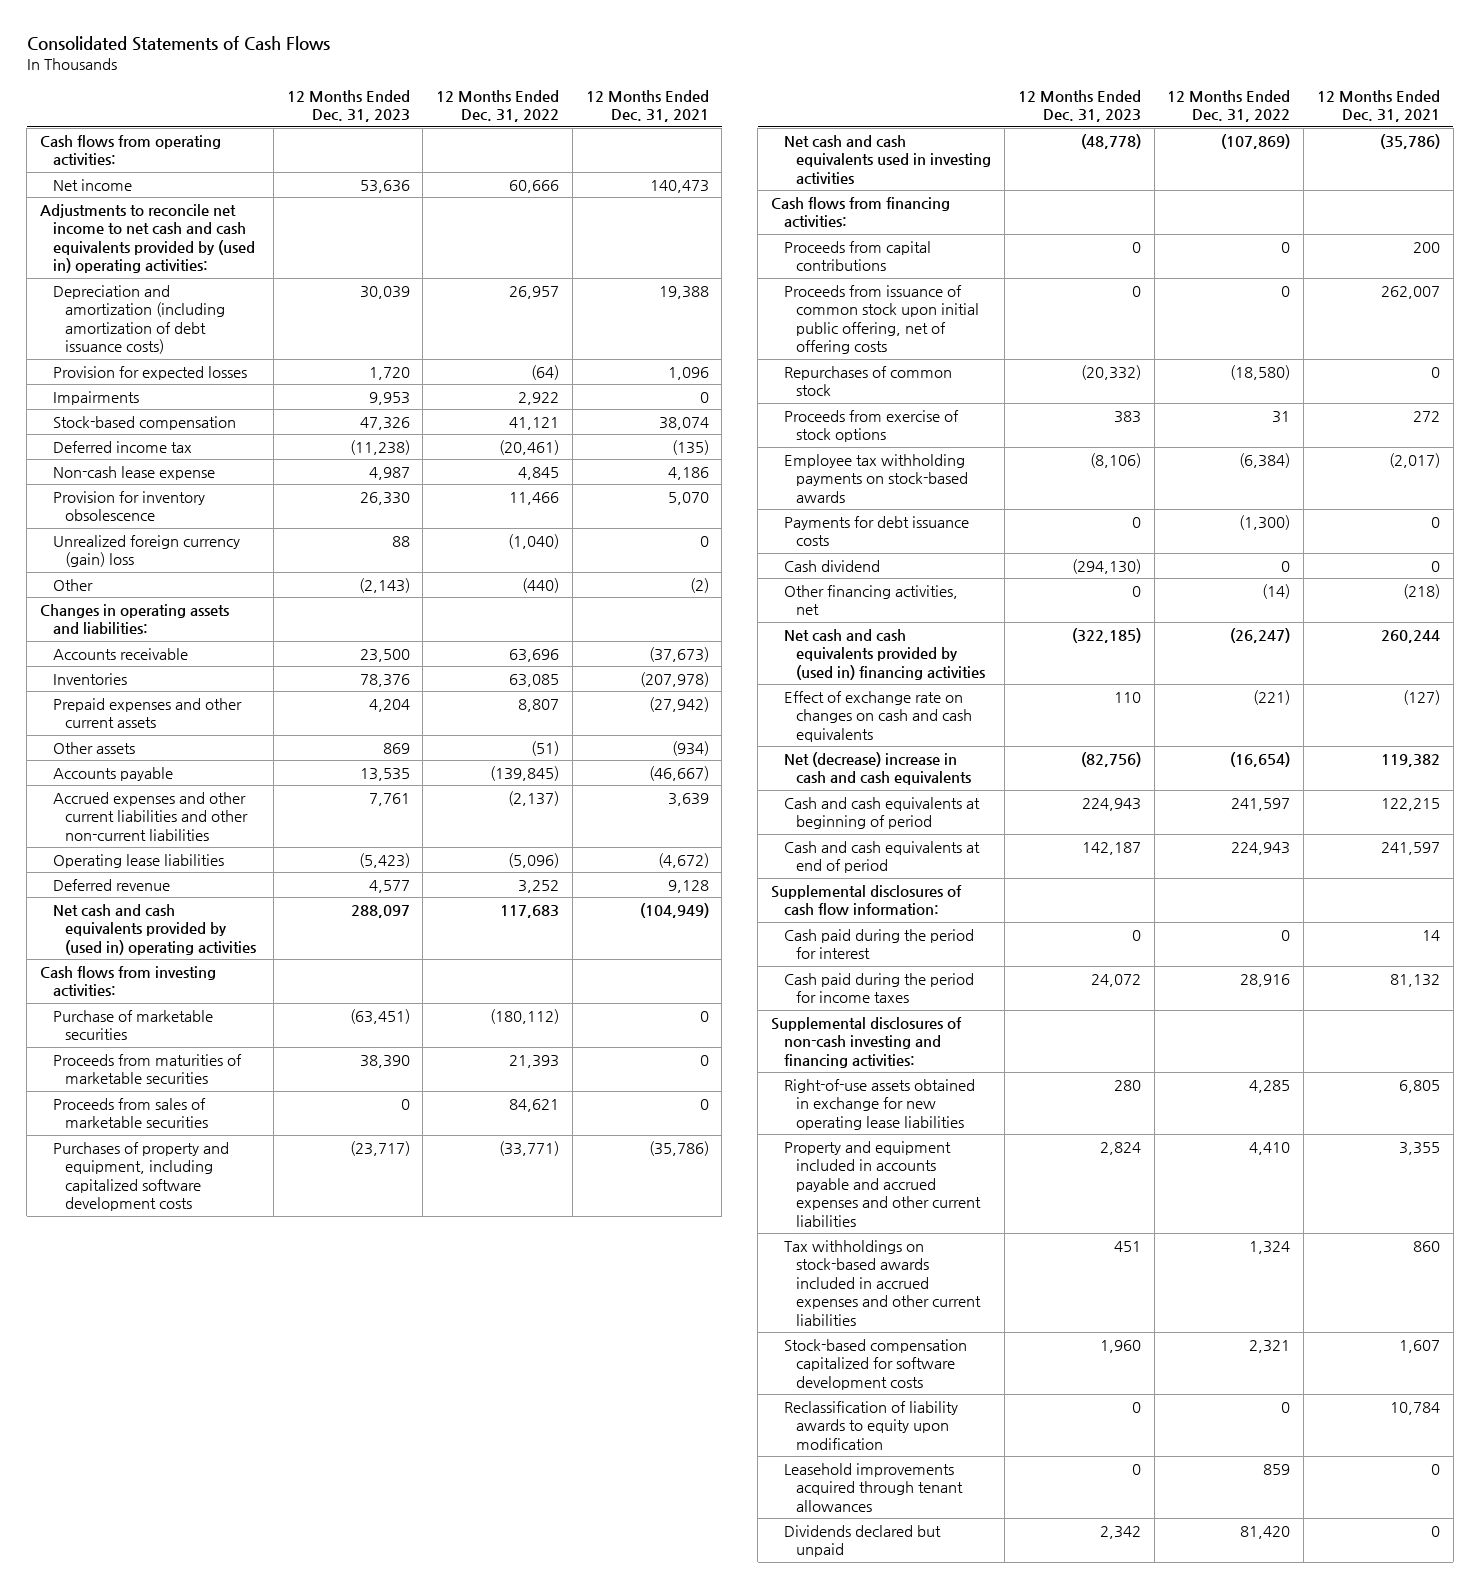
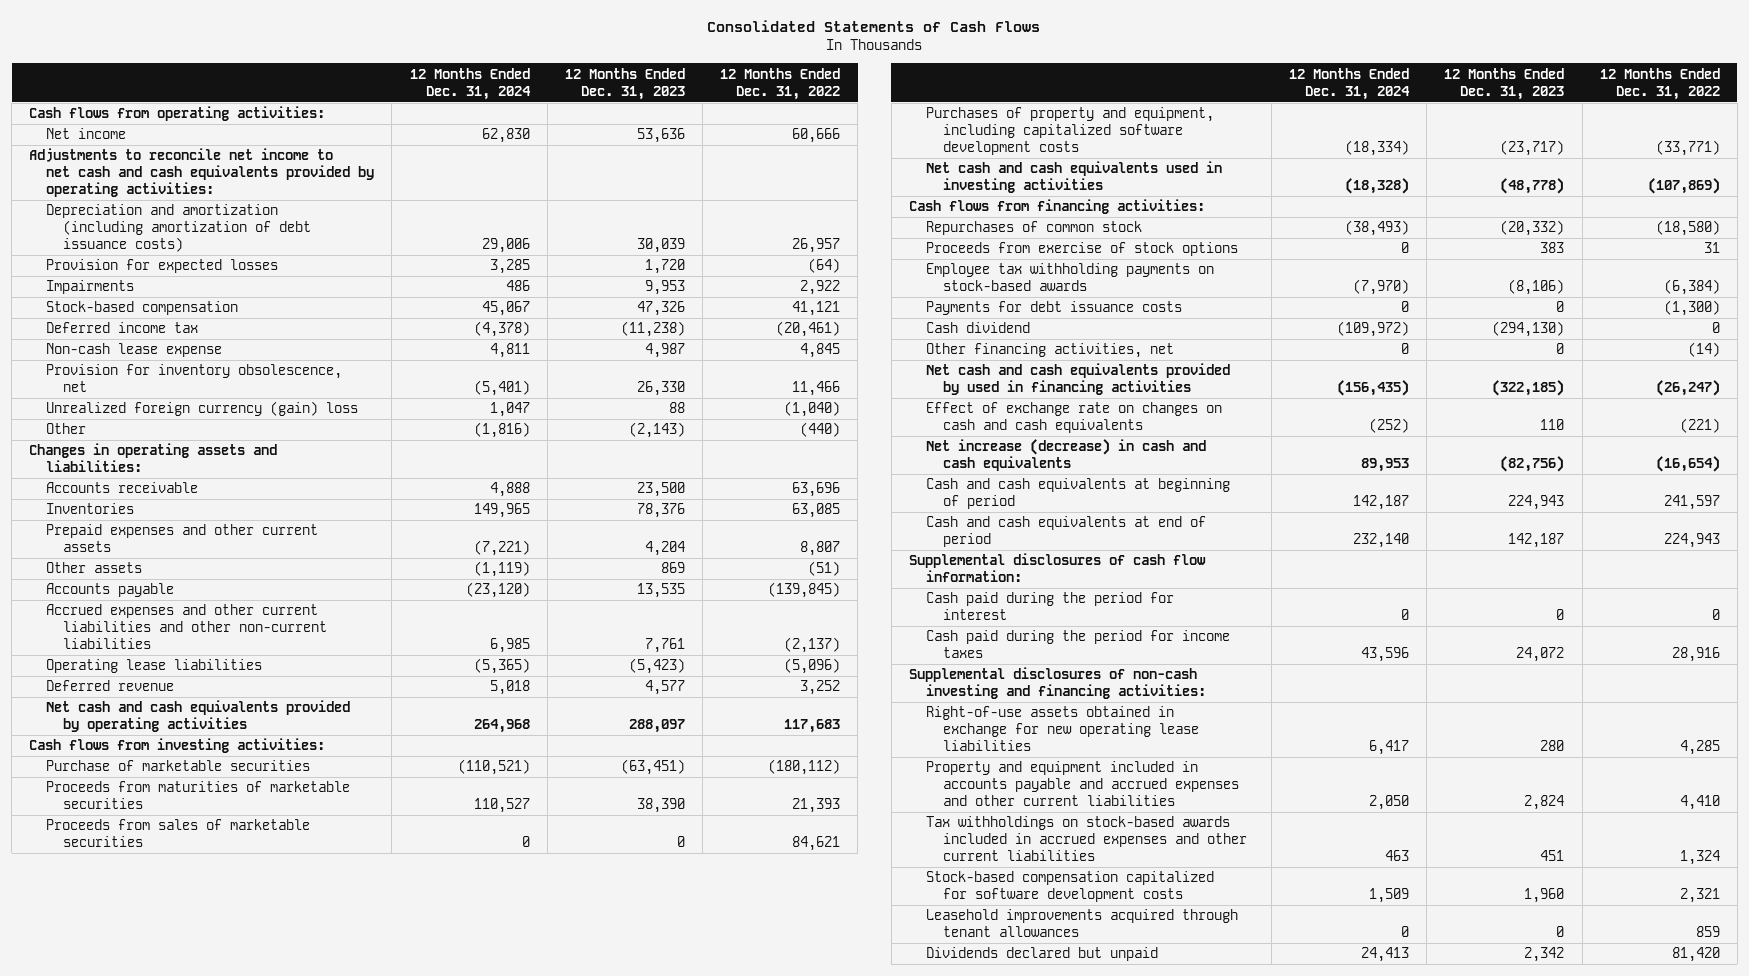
[585,89,709,123] 12 Months Ended Dec. 31, 2021 -> none
none -> [409,67,531,100] 12 Months Ended Dec. 31, 2024
[40,203,255,274] Adjustments to reconcile net income to net cash and cash equivalents provided by (used in) operating activities: -> [29,148,375,198] Adjustments to reconcile net income to net cash and cash equivalents provided by operating activities:
[52,490,205,522] Provision for inventory obsolescence -> [46,364,343,393] Provision for inventory obsolescence, net
[52,903,257,955] Net cash and cash equivalents provided by (used in) operating activities -> [46,700,351,733] Net cash and cash equivalents provided by operating activities
[783,240,931,272] Proceeds from capital contributions -> none
[783,284,980,355] Proceeds from issuance of common stock upon initial public offering, net of offering costs -> none
[783,628,986,680] Net cash and cash equivalents provided by (used in) financing activities -> [925,363,1230,396] Net cash and cash equivalents provided by used in financing activities
[783,751,972,786] Net (decrease) increase in cash and cash equivalents -> [925,439,1206,472] Net increase (decrease) in cash and cash equivalents
[783,1400,958,1450] Reclassification of liability awards to equity upon modification -> none

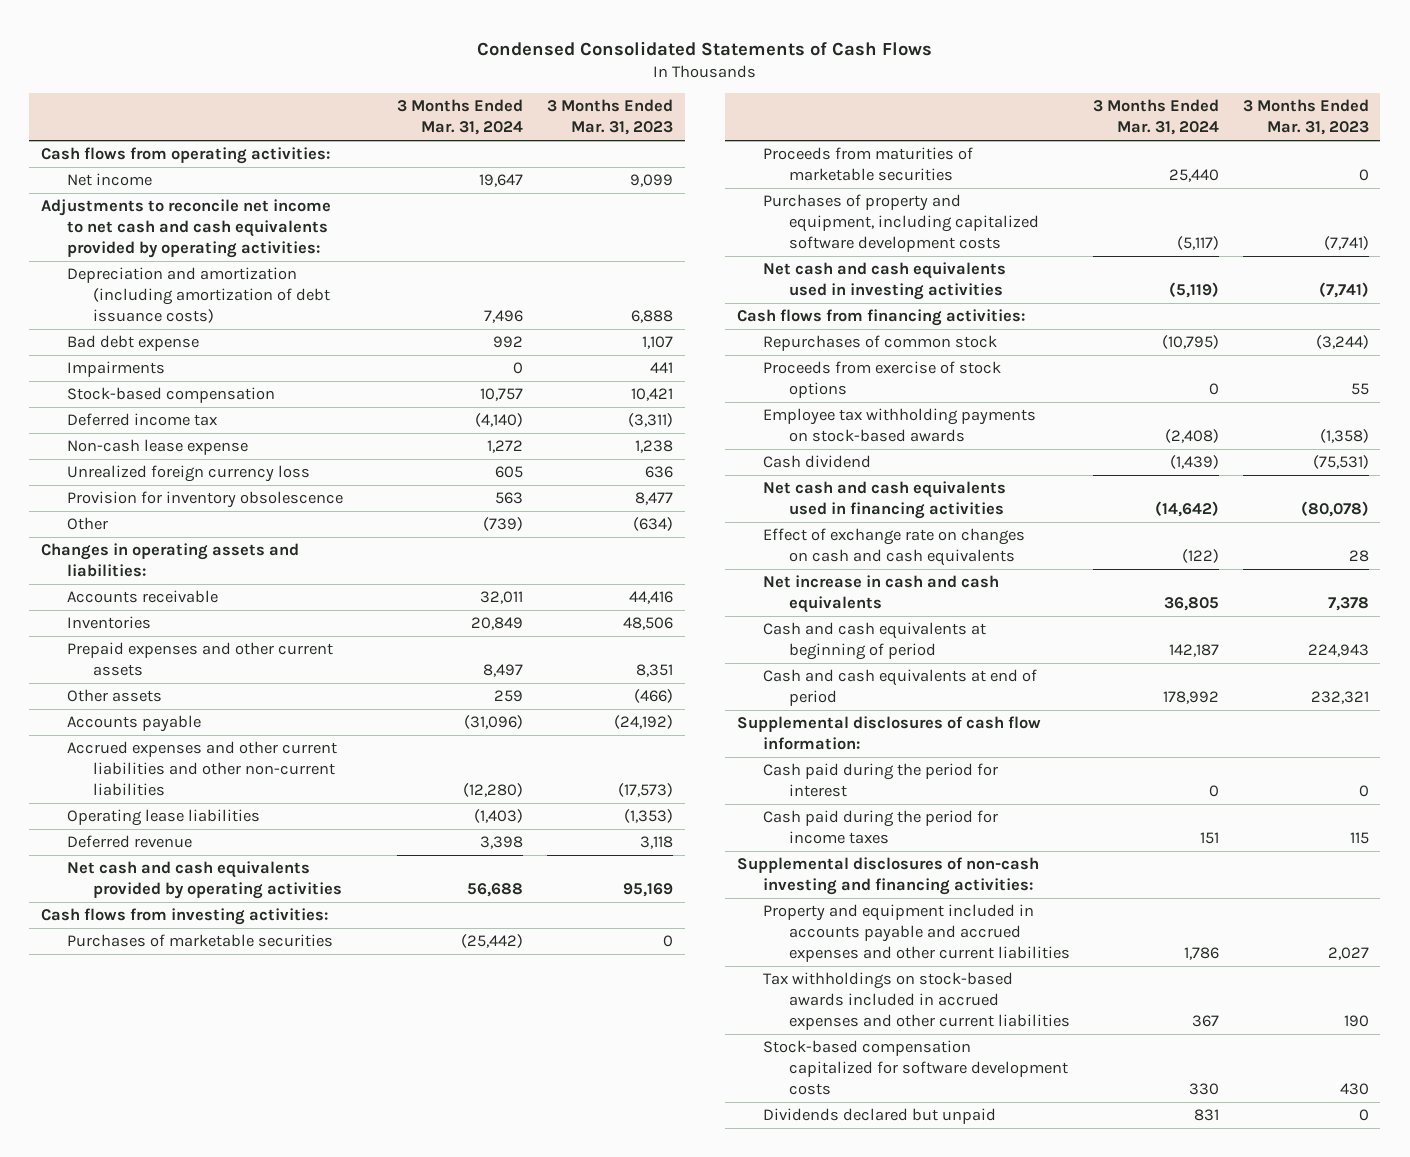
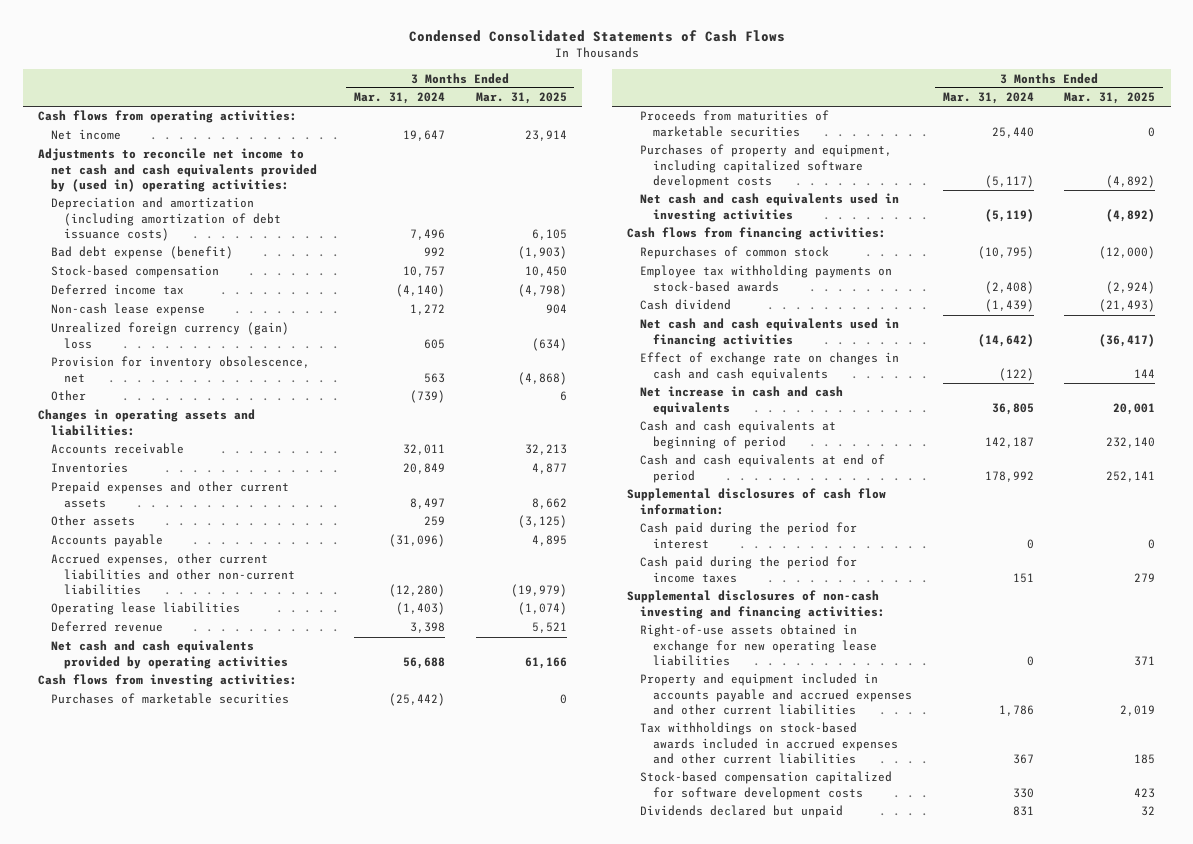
[546,99,673,136] 3 Months Ended Mar. 31, 2023 -> none
none -> [475,92,567,105] Mar. 31, 2025
[41,199,332,259] Adjustments to reconcile net income to net cash and cash equivalents provided by operating activities: -> [37,148,318,193] Adjustments to reconcile net income to net cash and cash equivalents provided by (used in) operating activities:
[66,361,165,378] Impairments -> none
[66,335,199,352] Bad debt expense -> [51,246,234,260] Bad debt expense (benefit)
[66,465,310,483] Unrealized foreign currency loss -> [51,322,290,349] Unrealized foreign currency (gain) loss
[66,491,343,509] Provision for inventory obsolescence -> [51,356,311,383] Provision for inventory obsolescence, net
[66,741,337,797] Accrued expenses and other current liabilities and other non-current liabilities -> [51,553,296,596] Accrued expenses, other current liabilities and other non-current liabilities
[762,361,1001,399] Proceeds from exercise of stock options -> none
[762,528,1025,567] Effect of exchange rate on changes on cash and cash equivalents -> [640,352,900,381] Effect of exchange rate on changes in cash and cash equivalents
none -> [640,624,878,667] Right-of-use assets obtained in exchange for new operating lease liabilities

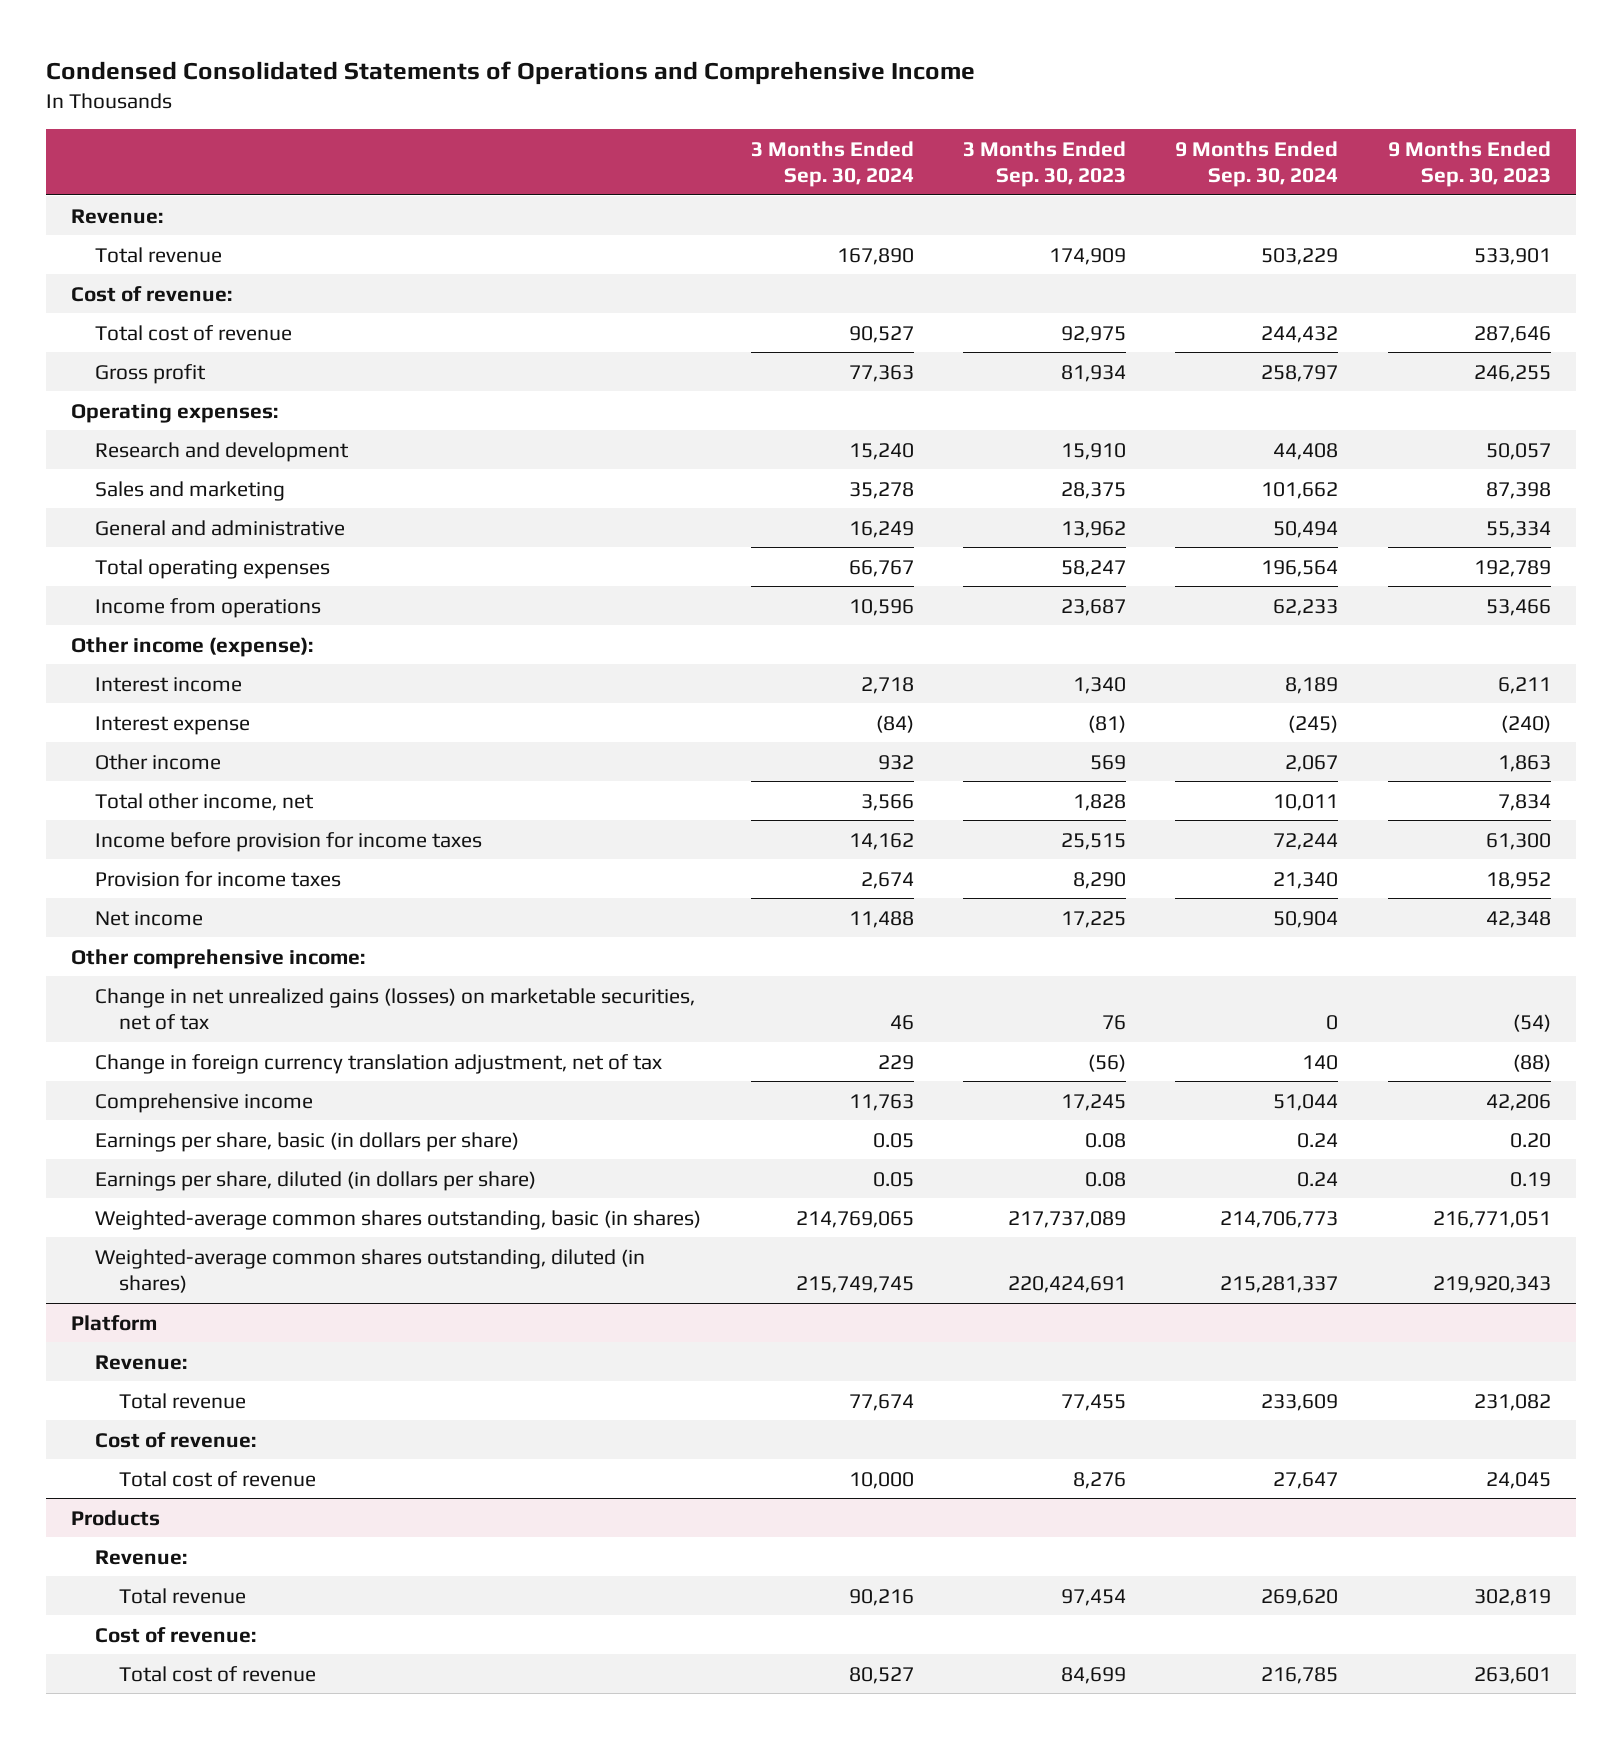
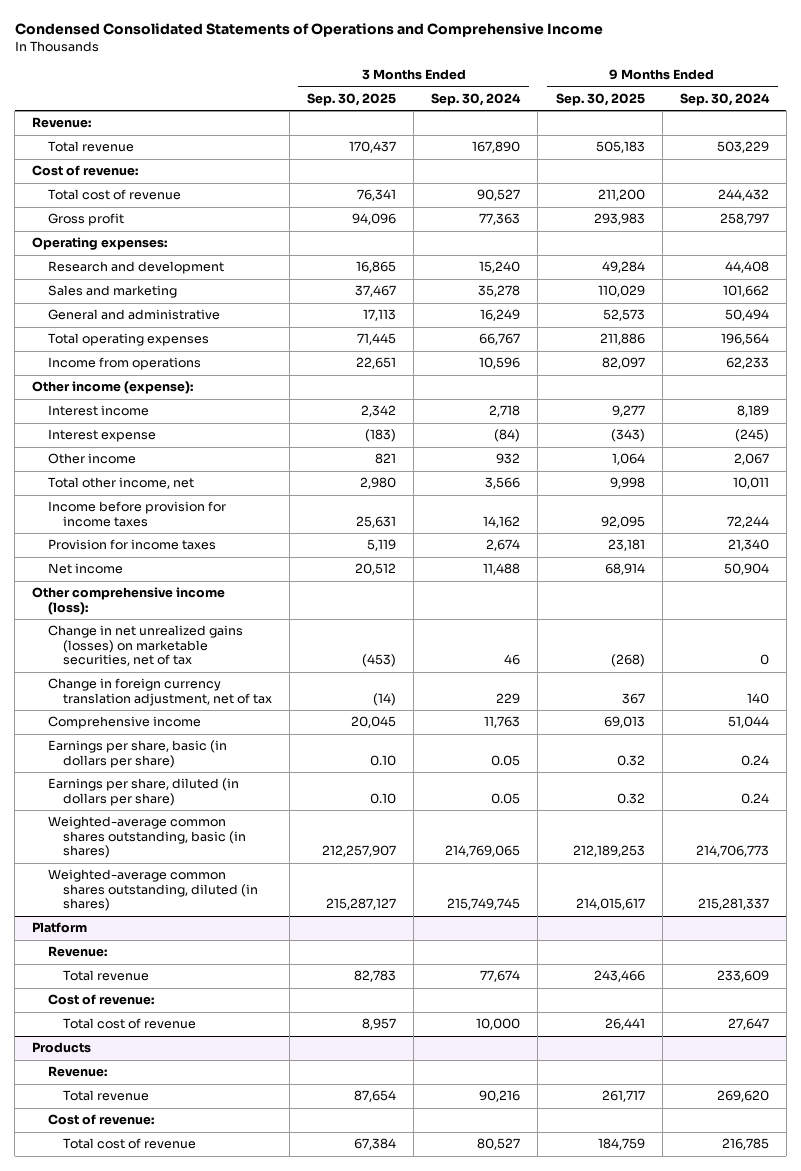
[963,140,1127,187] 3 Months Ended Sep. 30, 2023 -> none
[1387,140,1551,187] 9 Months Ended Sep. 30, 2023 -> none
none -> [307,93,397,107] Sep. 30, 2025
none -> [555,93,645,107] Sep. 30, 2025
[70,948,365,969] Other comprehensive income: -> [32,587,226,615] Other comprehensive income (loss):

